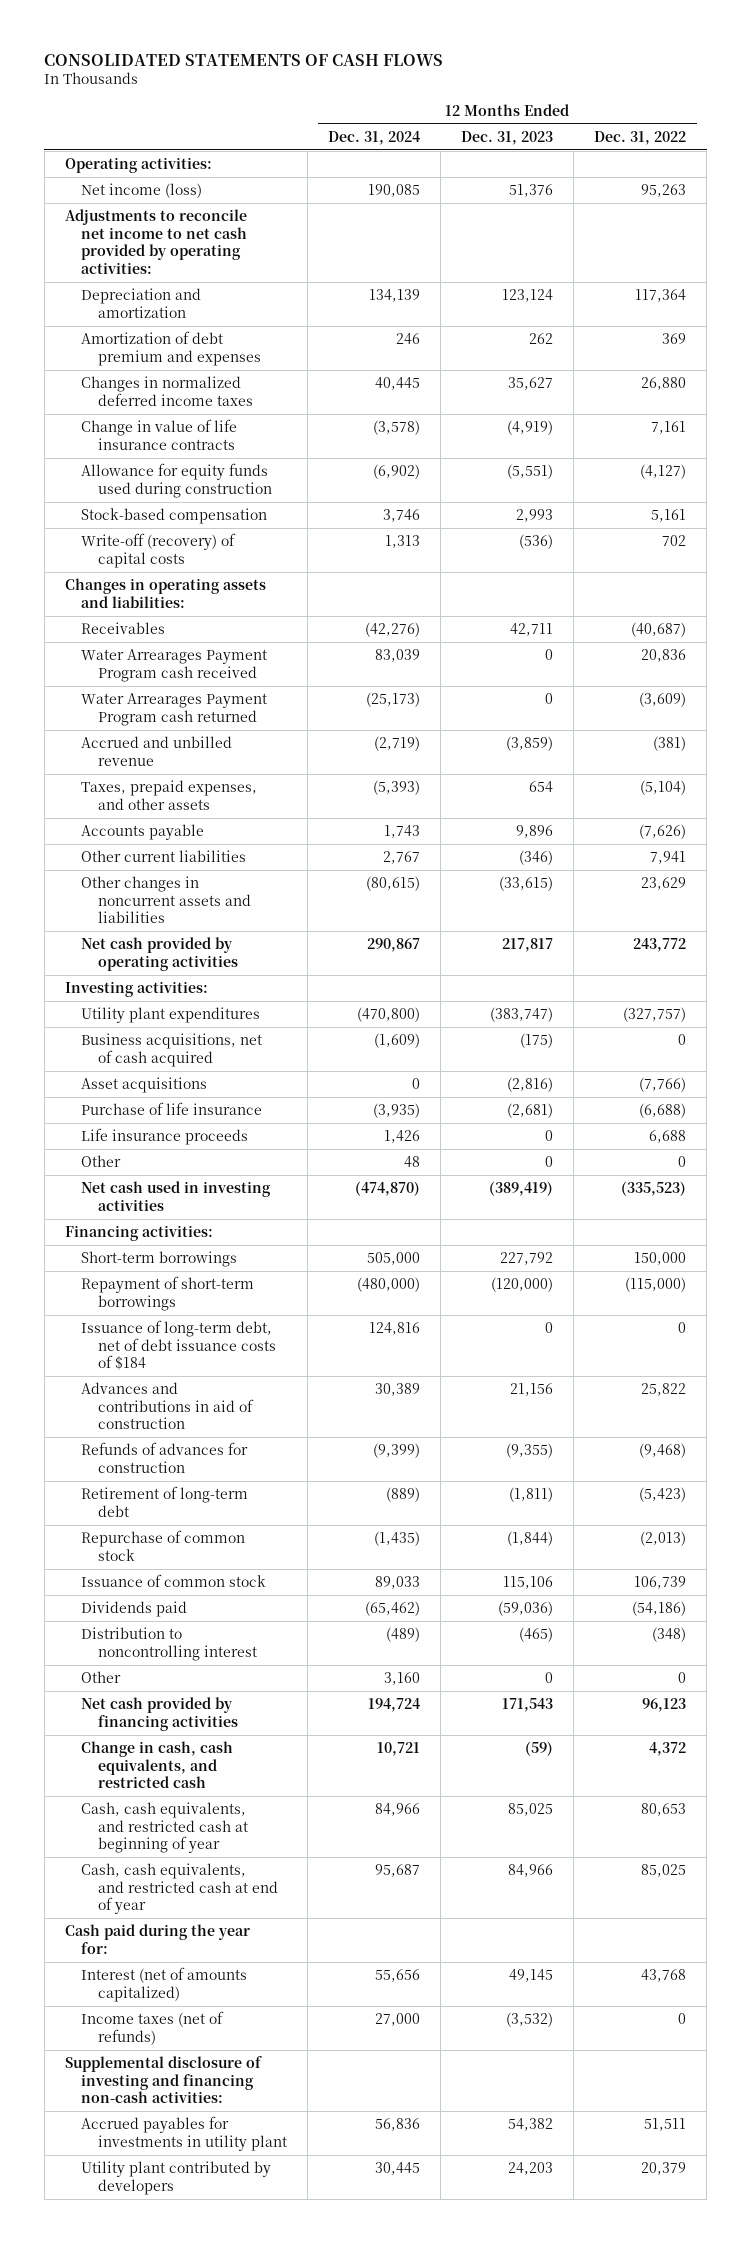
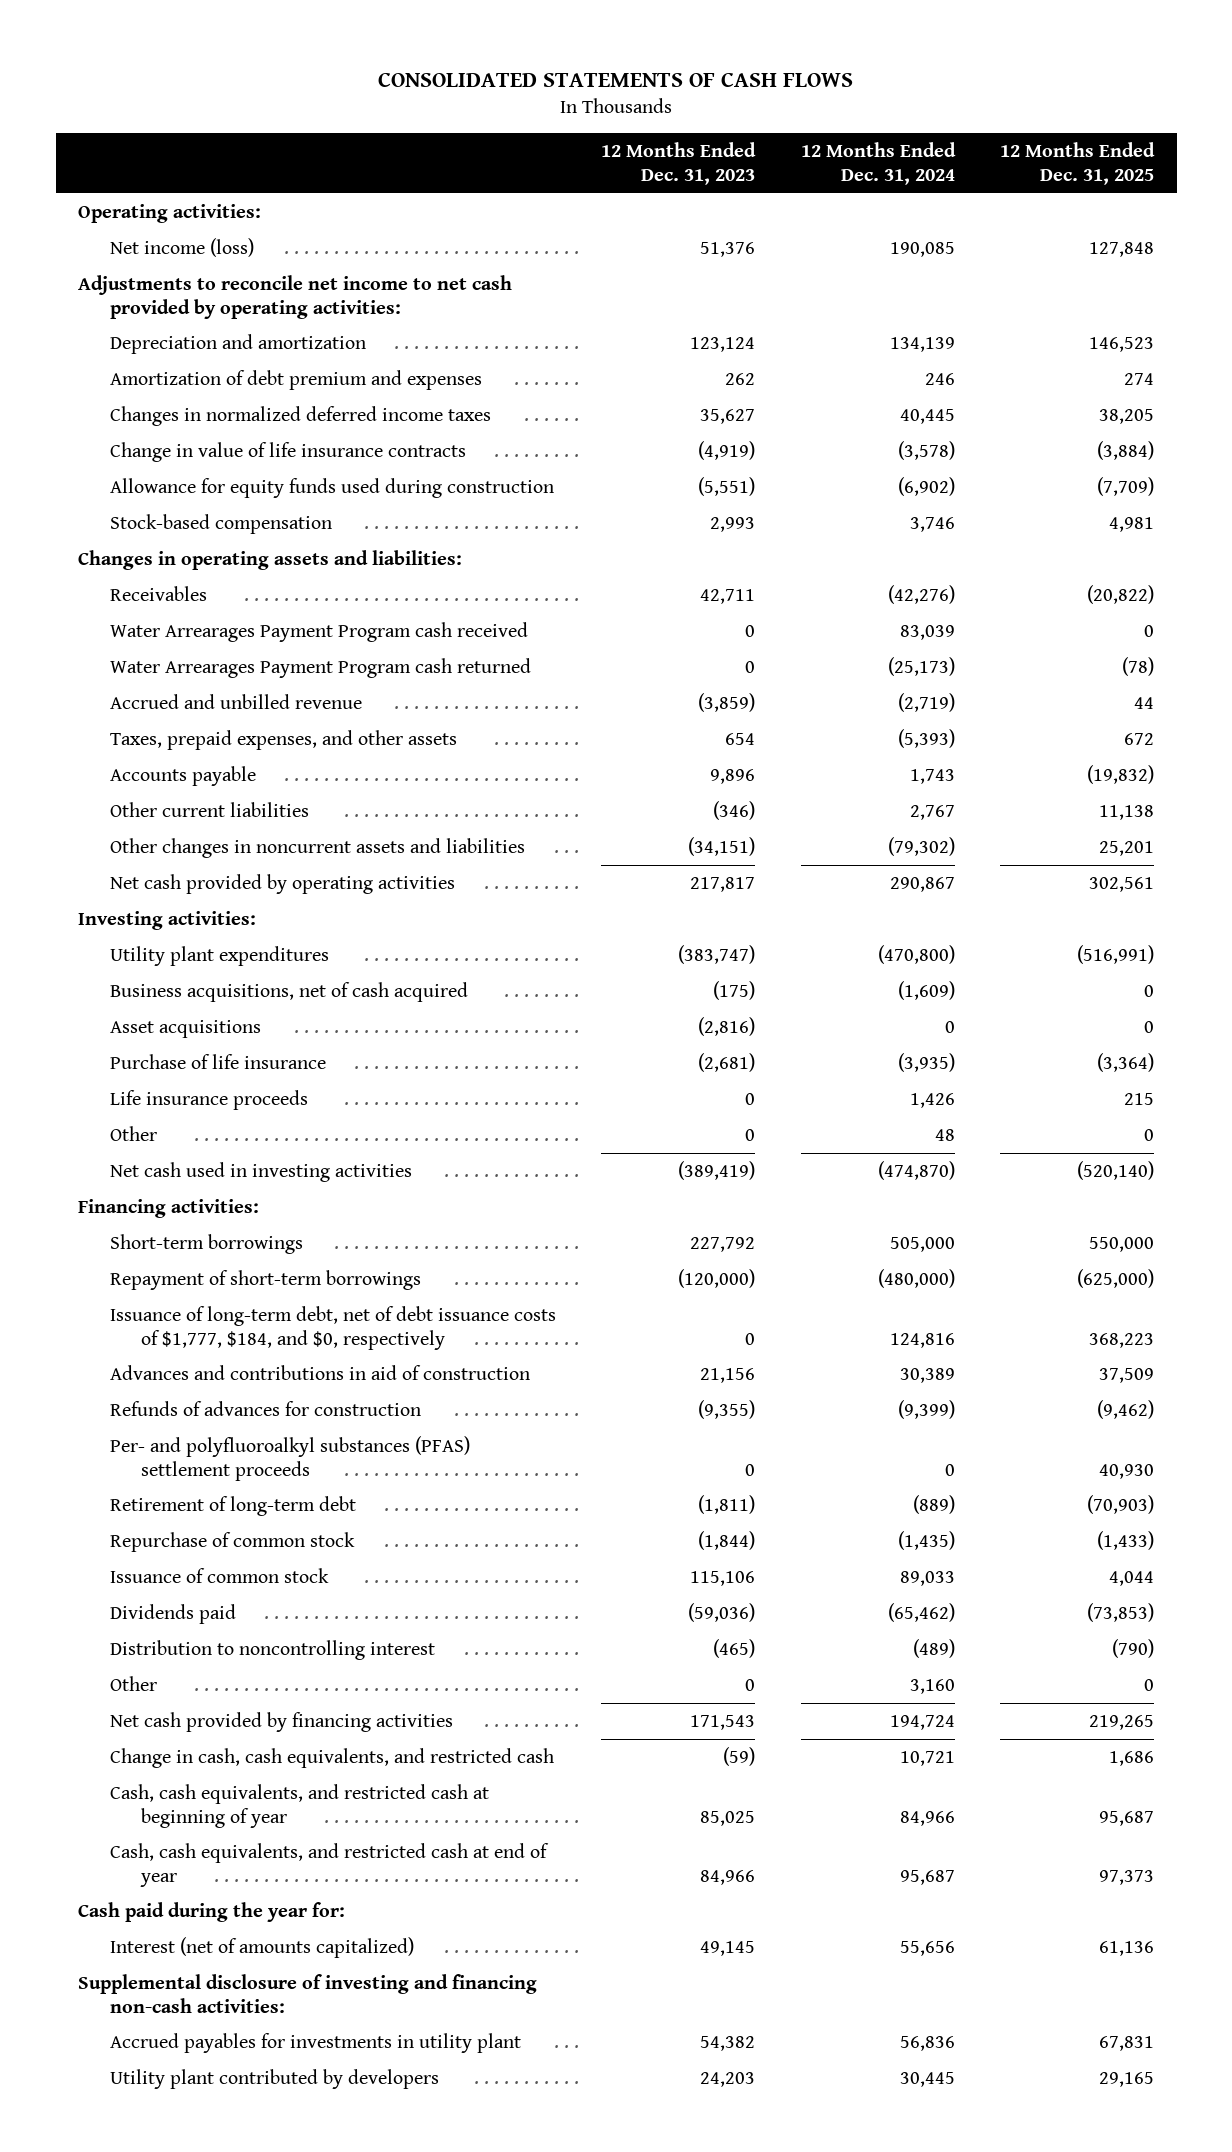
[594,130,687,145] Dec. 31, 2022 -> none
none -> [999,142,1155,185] 12 Months Ended Dec. 31, 2025
[81,532,237,568] Write-off (recovery) of capital costs -> none
[365,875,420,891] (80,615) -> [887,837,955,857] (79,302)
[499,875,554,891] (33,615) -> [688,837,756,857] (34,151)
[81,1319,276,1371] Issuance of long-term debt, net of debt issuance costs of $184 -> [109,1306,556,1350] Issuance of long-term debt, net of debt issuance costs of $1,777, $184, and $0, respectively
none -> [109,1436,470,1481] Per- and polyfluoroalkyl substances (PFAS) settlement proceeds
[81,2010,225,2045] Income taxes (net of refunds) -> none

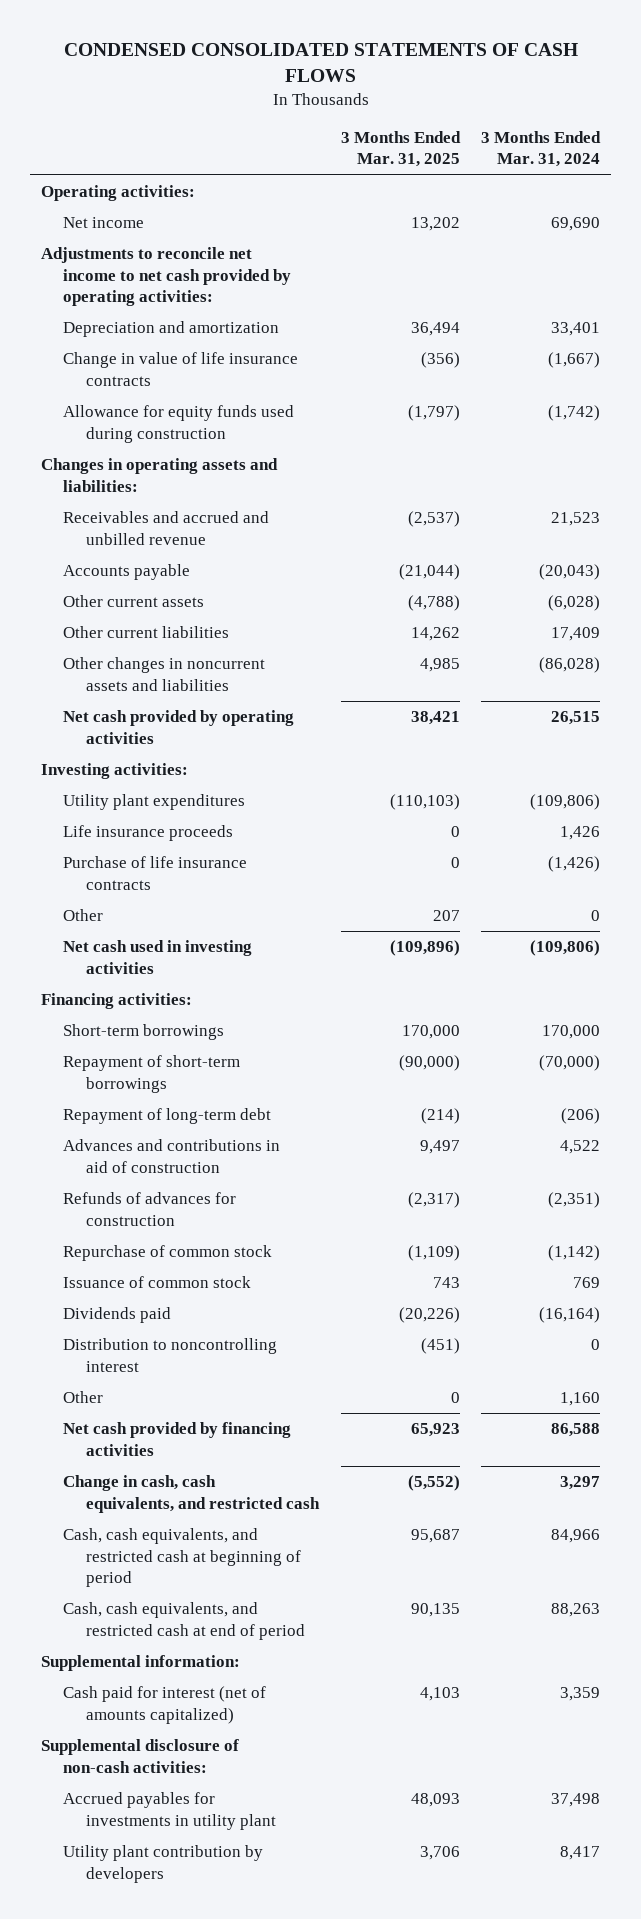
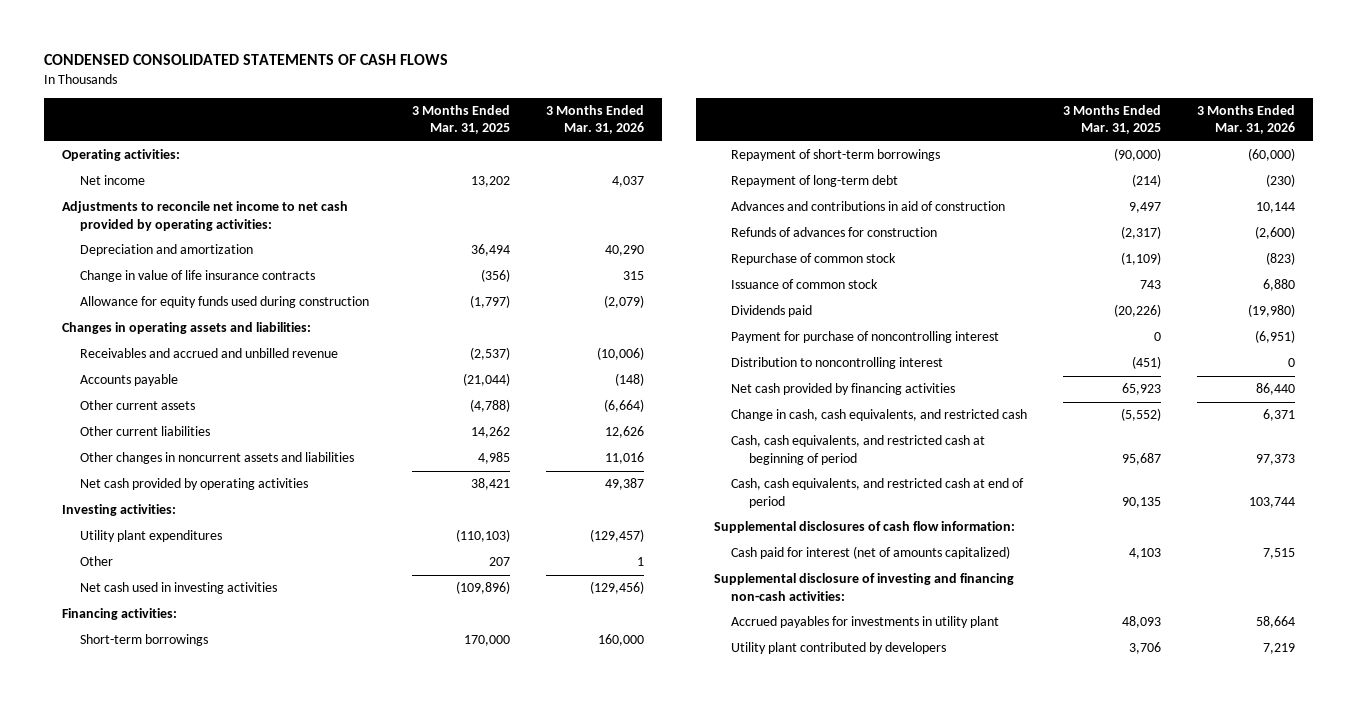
[481,130,602,168] 3 Months Ended Mar. 31, 2024 -> none
none -> [545,105,644,135] 3 Months Ended Mar. 31, 2026
[63,825,234,842] Life insurance proceeds -> none
[63,856,248,890] Purchase of life insurance contracts -> none
none -> [731,331,1000,344] Payment for purchase of noncontrolling interest
[63,1391,104,1404] Other -> none
[40,1655,240,1672] Supplemental information: -> [713,521,1015,534] Supplemental disclosures of cash flow information:
[40,1739,239,1773] Supplemental disclosure of non-cash activities: -> [713,573,1014,601] Supplemental disclosure of investing and financing non-cash activities:
[63,1845,264,1883] Utility plant contribution by developers -> [731,642,947,655] Utility plant contributed by developers

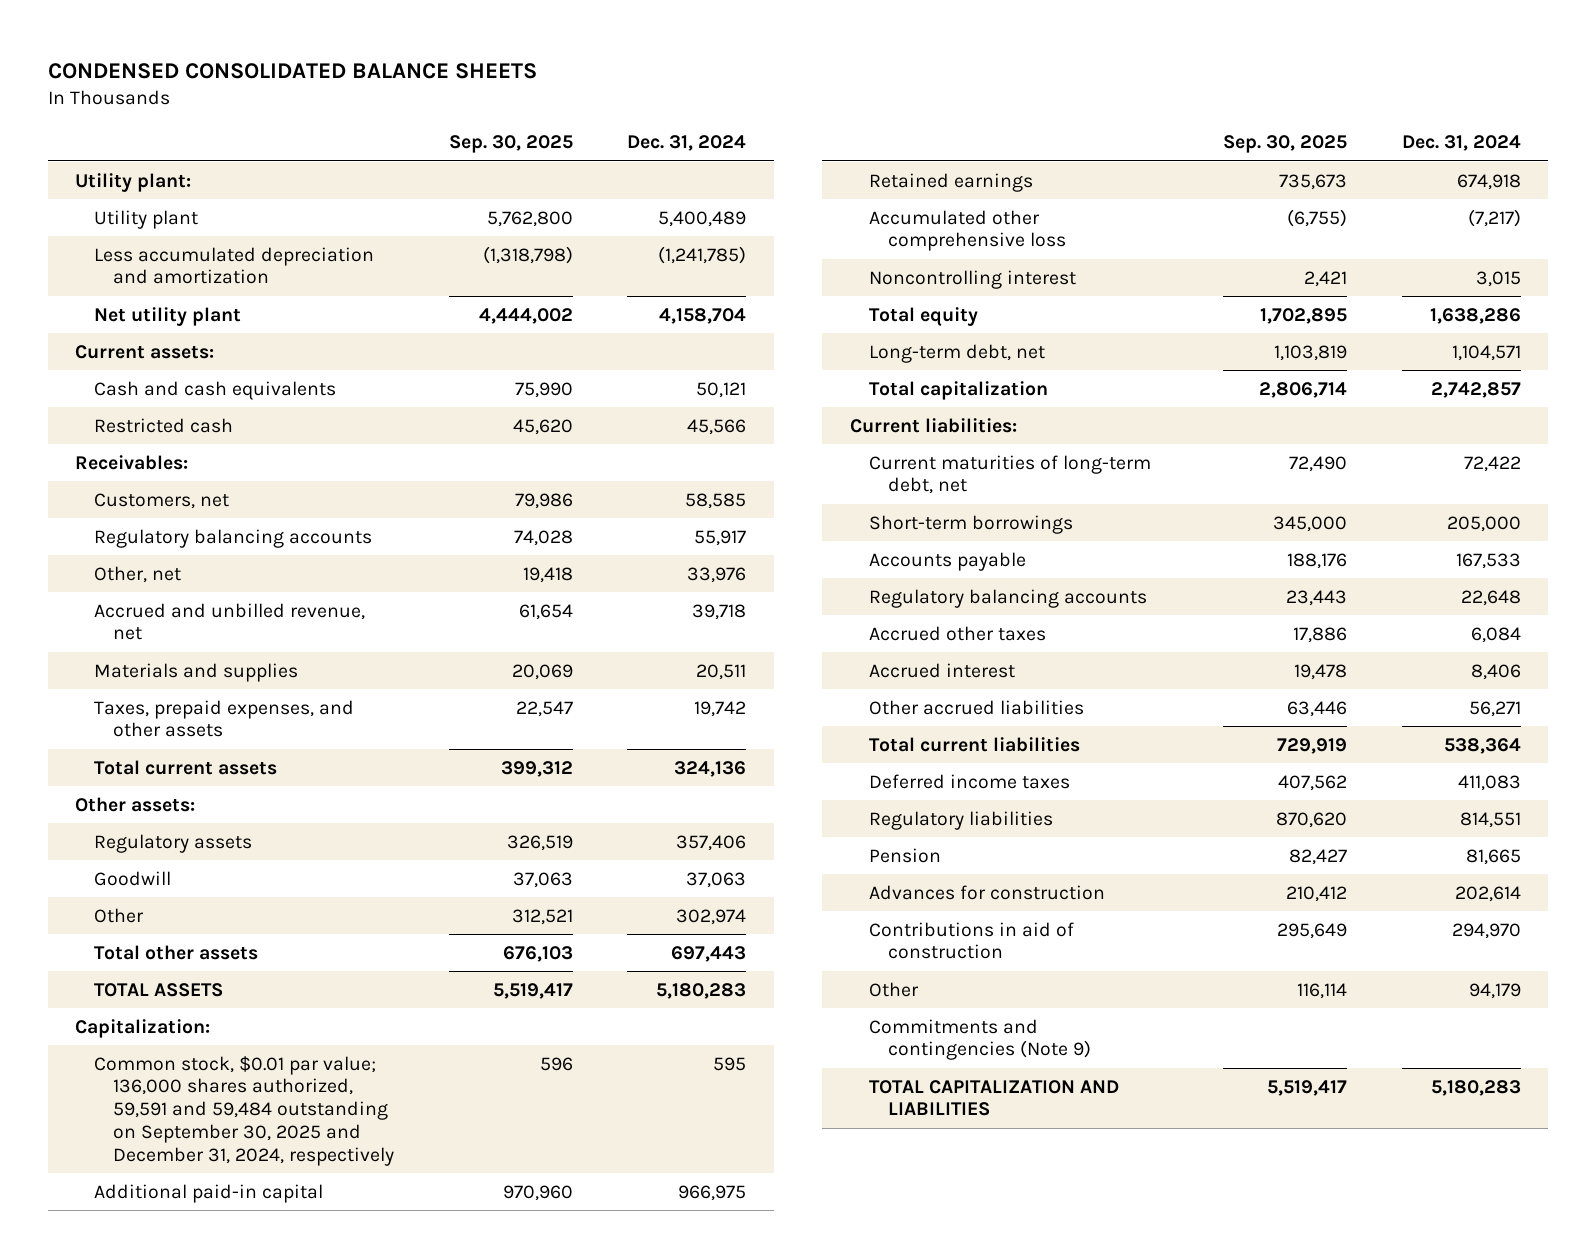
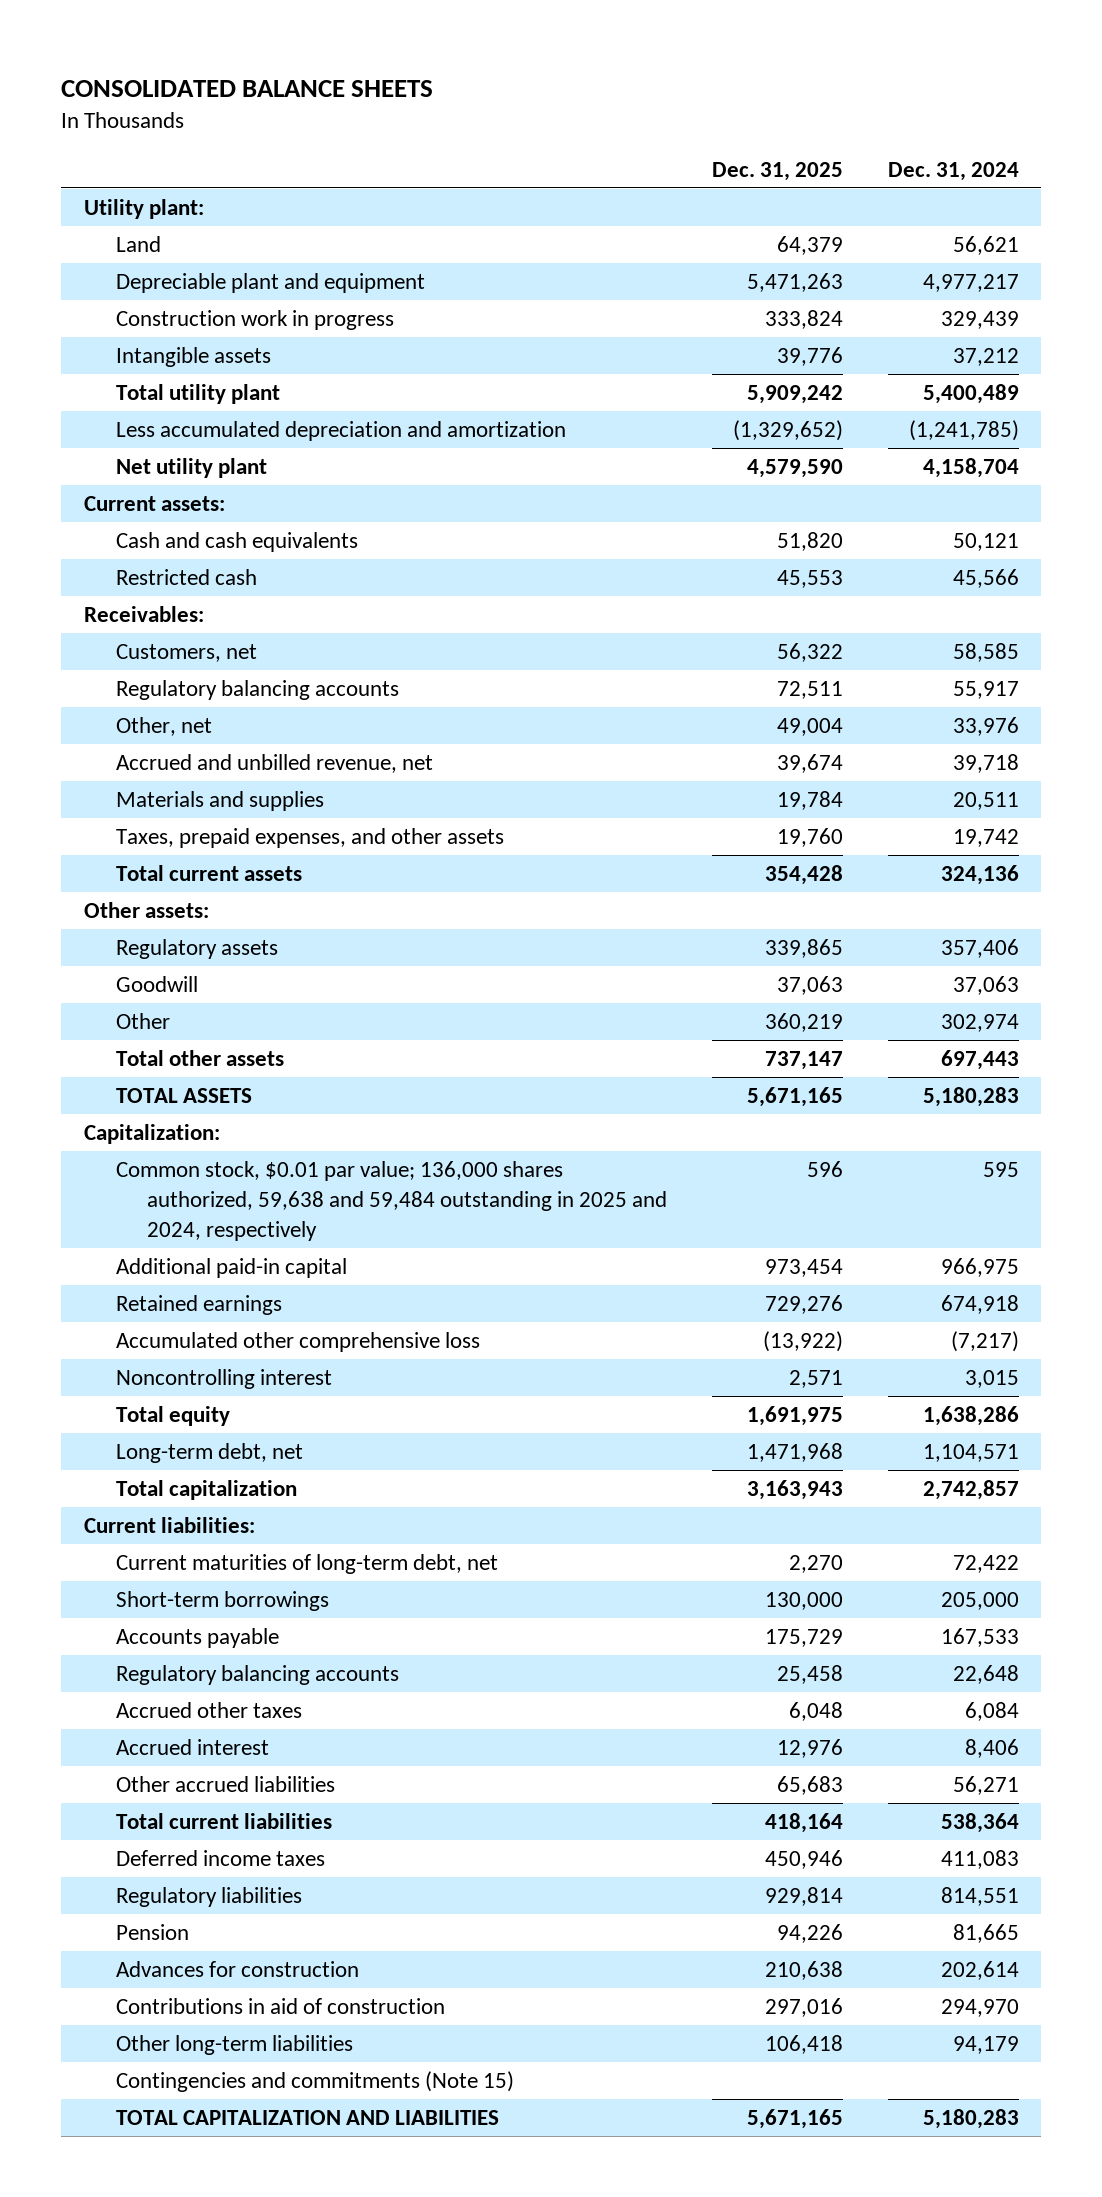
[47,62,537,79] CONDENSED CONSOLIDATED BALANCE SHEETS -> [61,79,434,97] CONSOLIDATED BALANCE SHEETS
[448,135,573,154] Sep. 30, 2025 -> none
none -> [712,161,844,181] Dec. 31, 2025
none -> [115,235,161,252] Land
none -> [115,272,425,293] Depreciable plant and equipment
none -> [115,309,394,330] Construction work in progress
none -> [115,346,271,367] Intangible assets
[94,209,199,229] Utility plant -> [115,383,280,404] Total utility plant
[94,1055,395,1166] Common stock, $0.01 par value; 136,000 shares authorized, 59,591 and 59,484 outstanding on September 30, 2025 and December 31, 2024, respectively -> [115,1160,668,1241] Common stock, $0.01 par value; 136,000 shares authorized, 59,638 and 59,484 outstanding in 2025 and 2024, respectively
[868,981,919,997] Other -> [115,2034,353,2055] Other long-term liabilities
[868,1018,1091,1061] Commitments and contingencies (Note 9) -> [115,2070,514,2092] Contingencies and commitments (Note 15)

